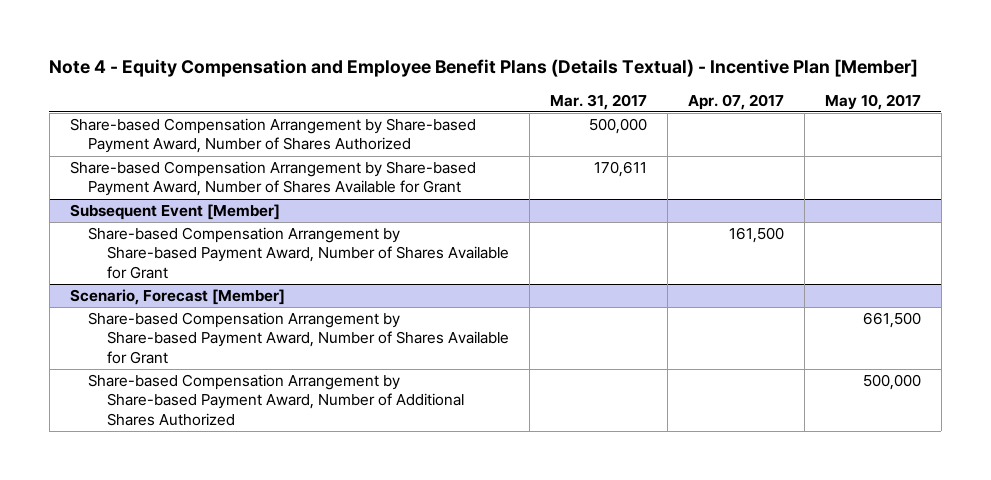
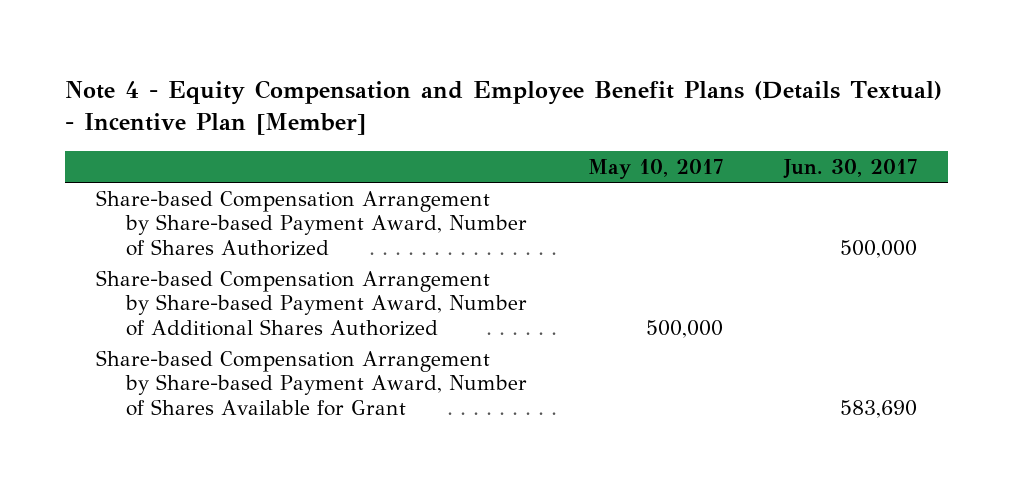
[549,93,647,110] Mar. 31, 2017 -> none
[687,93,784,110] Apr. 07, 2017 -> none
none -> [783,158,918,179] Jun. 30, 2017
none -> [96,269,527,337] Share-based Compensation Arrangement by Share-based Payment Award, Number of Additional Shares Authorized
[69,204,280,221] Subsequent Event [Member] -> none
[88,227,509,279] Share-based Compensation Arrangement by Share-based Payment Award, Number of Shares Available for Grant -> none
[69,289,285,306] Scenario, Forecast [Member] -> none
[88,312,509,364] Share-based Compensation Arrangement by Share-based Payment Award, Number of Shares Available for Grant -> none
[88,374,464,426] Share-based Compensation Arrangement by Share-based Payment Award, Number of Additional Shares Authorized -> none

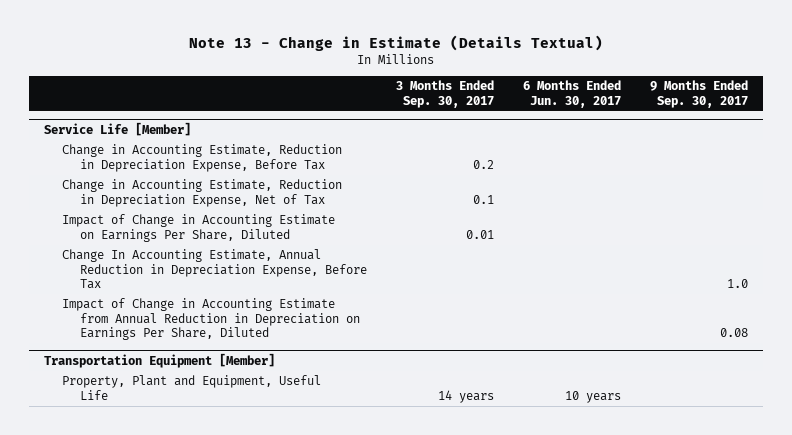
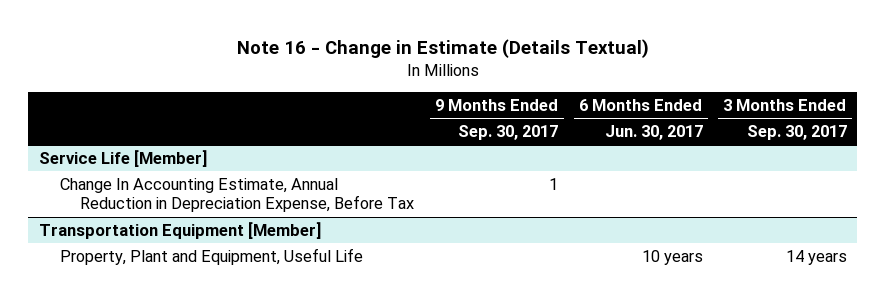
[188,34,603,51] Note 13 - Change in Estimate (Details Textual) -> [236,38,649,58] Note 16 - Change in Estimate (Details Textual)
[61,144,342,172] Change in Accounting Estimate, Reduction in Depreciation Expense, Before Tax -> none
[61,179,342,207] Change in Accounting Estimate, Reduction in Depreciation Expense, Net of Tax -> none
[61,214,335,242] Impact of Change in Accounting Estimate on Earnings Per Share, Diluted -> none
[61,298,360,341] Impact of Change in Accounting Estimate from Annual Reduction in Depreciation on Earnings Per Share, Diluted -> none
[727,279,749,289] 1.0 -> [549,177,559,190] 1

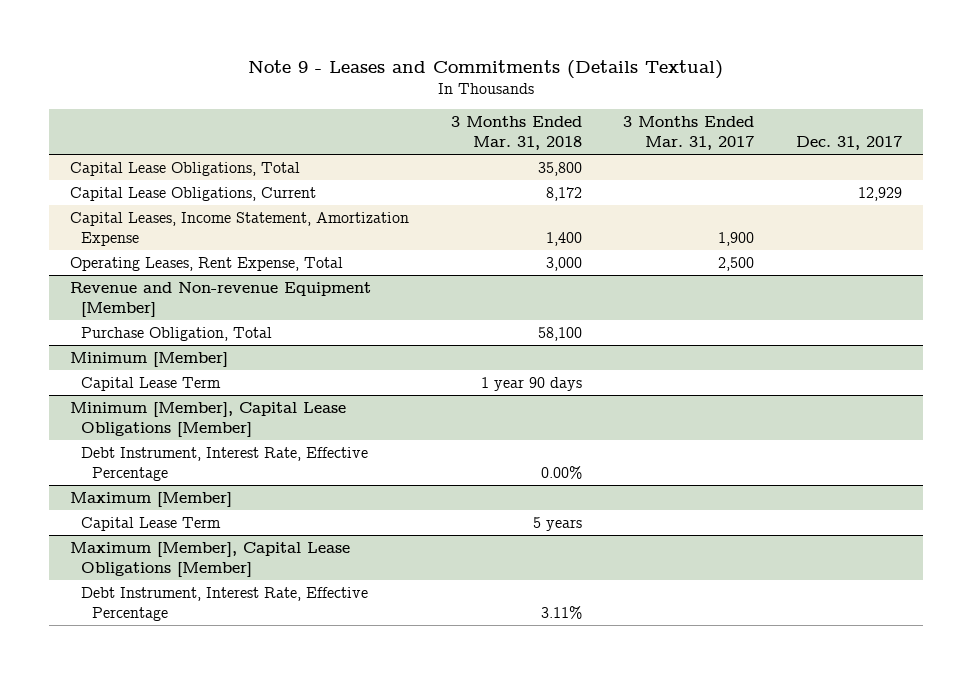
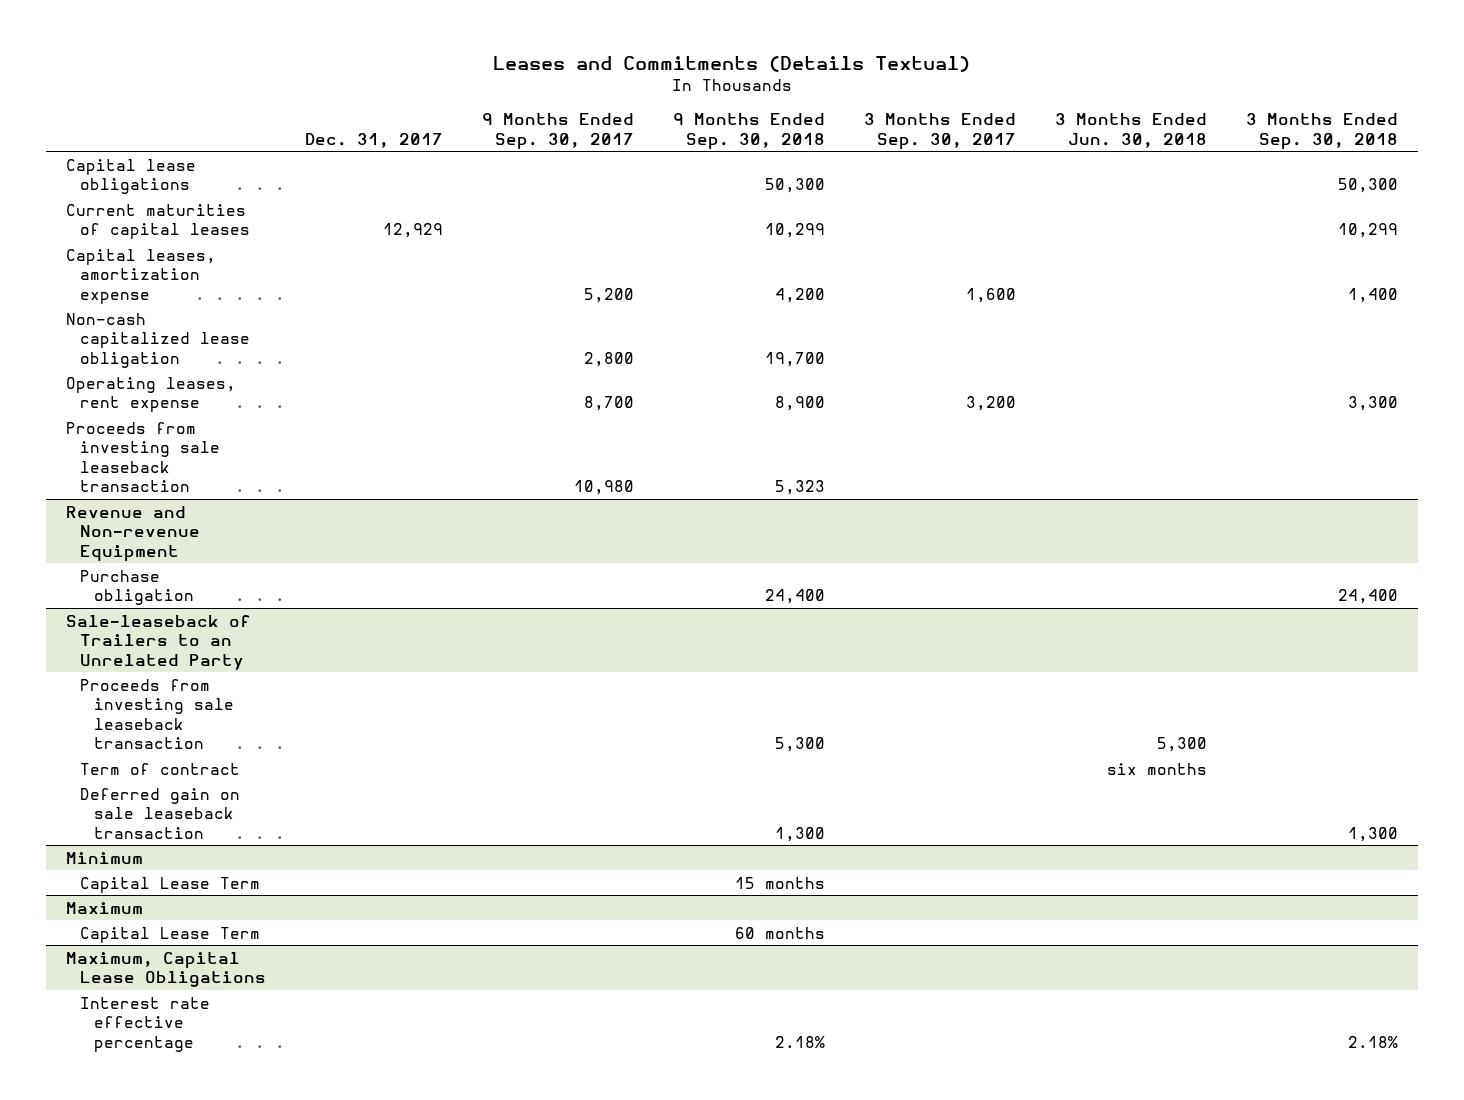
[247,59,723,79] Note 9 - Leases and Commitments (Details Textual) -> [492,56,970,73] Leases and Commitments (Details Textual)
[450,116,582,150] 3 Months Ended Mar. 31, 2018 -> none
[623,116,755,150] 3 Months Ended Mar. 31, 2017 -> none
none -> [481,113,634,149] 9 Months Ended Sep. 30, 2017
none -> [673,113,826,149] 9 Months Ended Sep. 30, 2018
none -> [864,113,1017,149] 3 Months Ended Sep. 30, 2017
none -> [1055,113,1208,148] 3 Months Ended Jun. 30, 2018
none -> [1246,113,1399,149] 3 Months Ended Sep. 30, 2018
[69,161,300,176] Capital Lease Obligations, Total -> [65,158,196,195] Capital lease obligations
[69,186,316,201] Capital Lease Obligations, Current -> [65,203,250,240] Current maturities of capital leases
[69,211,409,246] Capital Leases, Income Statement, Amortization Expense -> [65,248,216,304] Capital leases, amortization expense
none -> [65,312,250,368] Non-cash capitalized lease obligation
[69,256,343,271] Operating Leases, Rent Expense, Total -> [65,376,236,413] Operating leases, rent expense
none -> [65,421,220,493] Proceeds from investing sale leaseback transaction
[69,281,371,317] Revenue and Non-revenue Equipment [Member] -> [65,505,200,561] Revenue and Non-revenue Equipment
[81,326,273,341] Purchase Obligation, Total -> [79,569,195,606] Purchase obligation
none -> [65,614,251,670] Sale-leaseback of Trailers to an Unrelated Party
none -> [79,678,235,750] Proceeds from investing sale leaseback transaction
none -> [79,762,240,775] Term of contract
none -> [79,787,240,839] Deferred gain on sale leaseback transaction
[69,351,228,367] Minimum [Member] -> [65,851,143,864] Minimum
[69,401,346,437] Minimum [Member], Capital Lease Obligations [Member] -> none
[81,446,369,481] Debt Instrument, Interest Rate, Effective Percentage -> none
[69,491,232,507] Maximum [Member] -> [65,901,143,914] Maximum
[69,541,350,577] Maximum [Member], Capital Lease Obligations [Member] -> [65,951,266,988] Maximum, Capital Lease Obligations
[81,586,369,621] Debt Instrument, Interest Rate, Effective Percentage -> [79,996,210,1052] Interest rate effective percentage

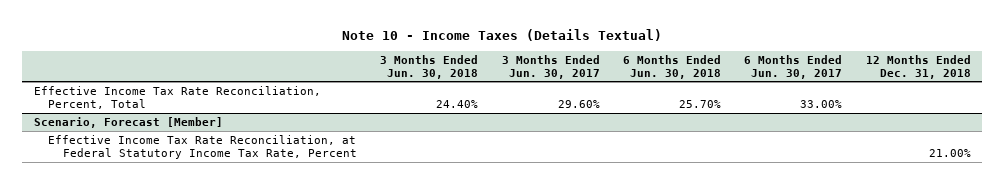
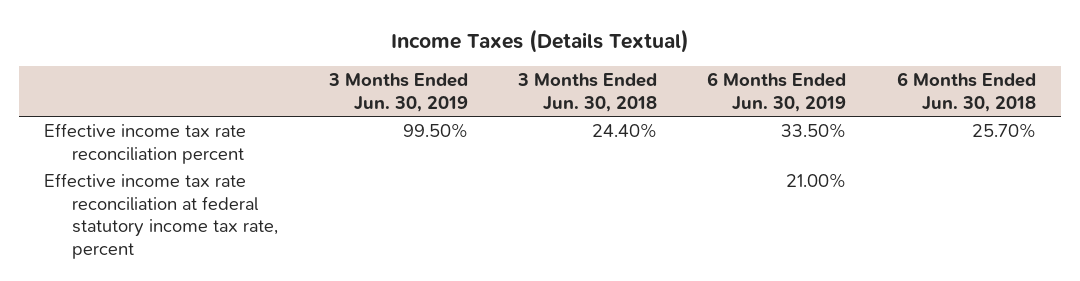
[342,28,663,41] Note 10 - Income Taxes (Details Textual) -> [391,28,690,53] Income Taxes (Details Textual)
[501,54,600,79] 3 Months Ended Jun. 30, 2017 -> none
[744,54,843,79] 6 Months Ended Jun. 30, 2017 -> none
[865,54,971,79] 12 Months Ended Dec. 31, 2018 -> none
none -> [327,72,468,112] 3 Months Ended Jun. 30, 2019
none -> [707,71,847,112] 6 Months Ended Jun. 30, 2019
[33,116,223,128] Scenario, Forecast [Member] -> none
[48,134,357,159] Effective Income Tax Rate Reconciliation, at Federal Statutory Income Tax Rate, Percent -> none
[33,85,321,109] Effective Income Tax Rate Reconciliation, Percent, Total -> [44,123,247,164] Effective income tax rate reconciliation percent
none -> [44,173,279,259] Effective income tax rate reconciliation at federal statutory income tax rate, percent

